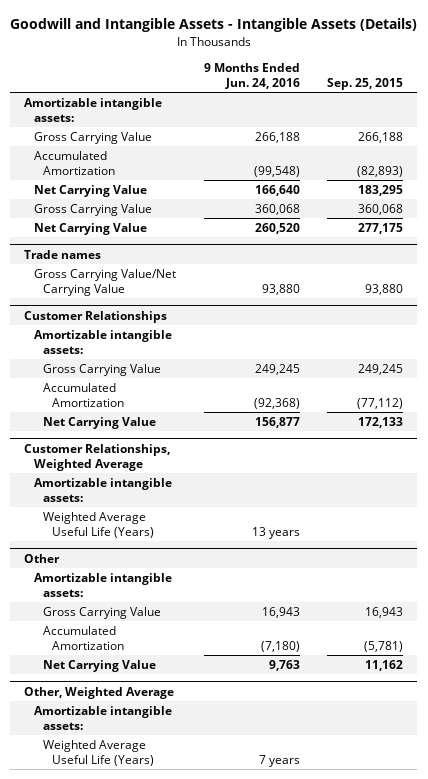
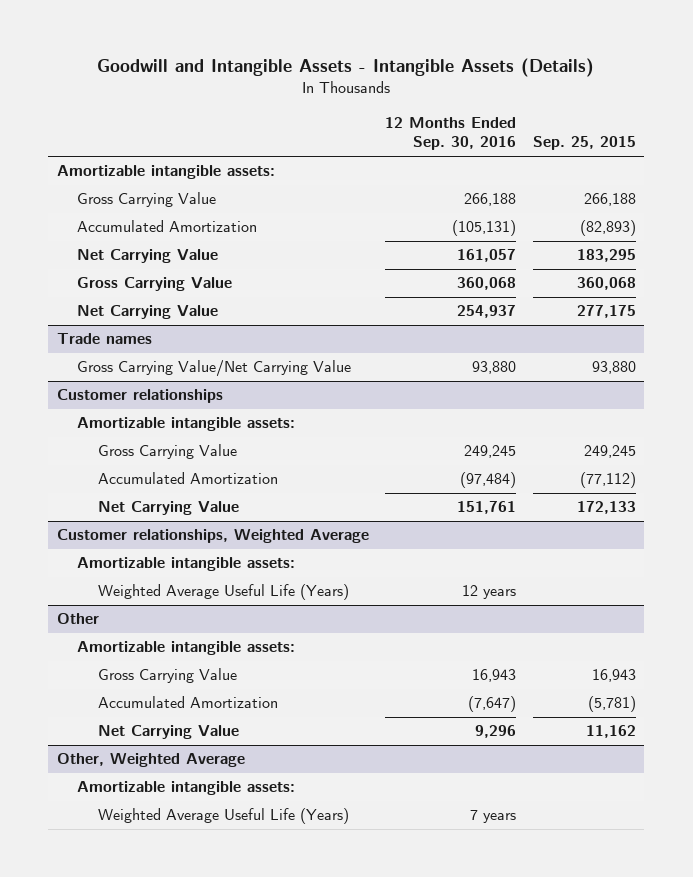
[203,62,300,90] 9 Months Ended Jun. 24, 2016 -> none
none -> [385,116,517,151] 12 Months Ended Sep. 30, 2016
[24,310,168,323] Customer Relationships -> [56,389,223,404] Customer relationships
[24,443,171,472] Customer Relationships, Weighted Average -> [56,529,369,544] Customer relationships, Weighted Average

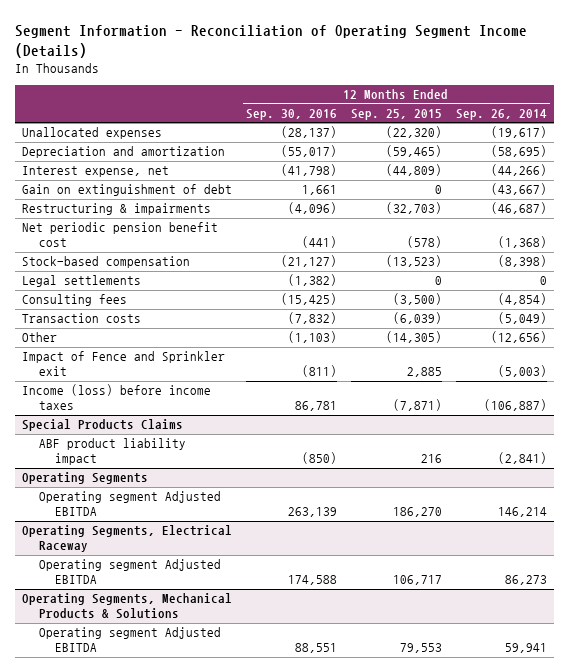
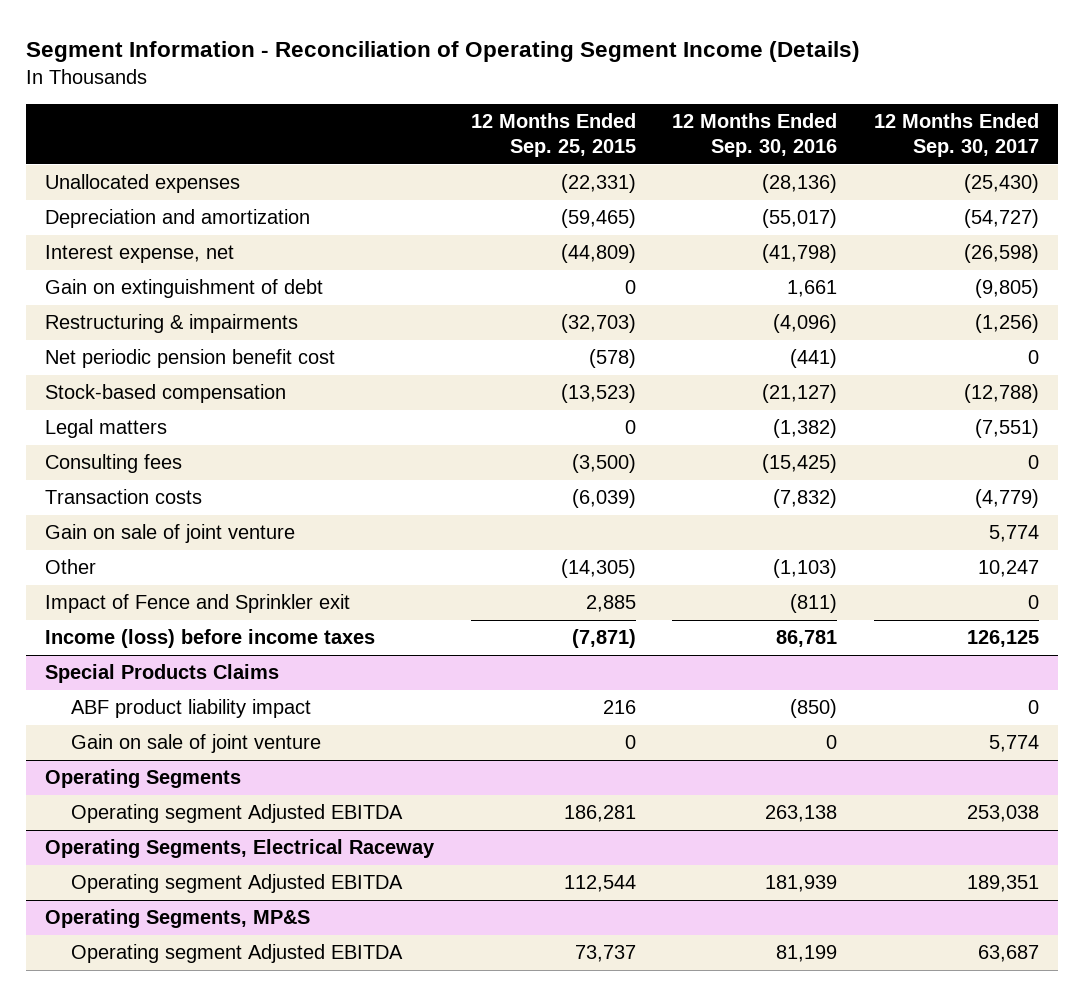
[455,108,547,120] Sep. 26, 2014 -> none
none -> [874,112,1040,157] 12 Months Ended Sep. 30, 2017
[281,126,338,139] (28,137) -> [762,174,838,194] (28,136)
[385,126,442,139] (22,320) -> [560,174,636,194] (22,331)
[22,275,142,288] Legal settlements -> [44,419,167,439] Legal matters
none -> [44,524,295,544] Gain on sale of joint venture
none -> [71,734,322,754] Gain on sale of joint venture
[288,507,338,518] 263,139 -> [765,805,838,823] 263,138
[392,507,442,518] 186,270 -> [563,805,636,823] 186,281
[22,593,233,620] Operating Segments, Mechanical Products & Solutions -> none
[288,575,338,586] 174,588 -> [765,875,838,893] 181,939
[392,575,442,586] 106,717 -> [563,875,636,893] 112,544
none -> [44,909,310,929] Operating Segments, MP&S
[295,643,338,654] 88,551 -> [776,945,838,963] 81,199
[399,643,442,654] 79,553 -> [574,945,636,963] 73,737

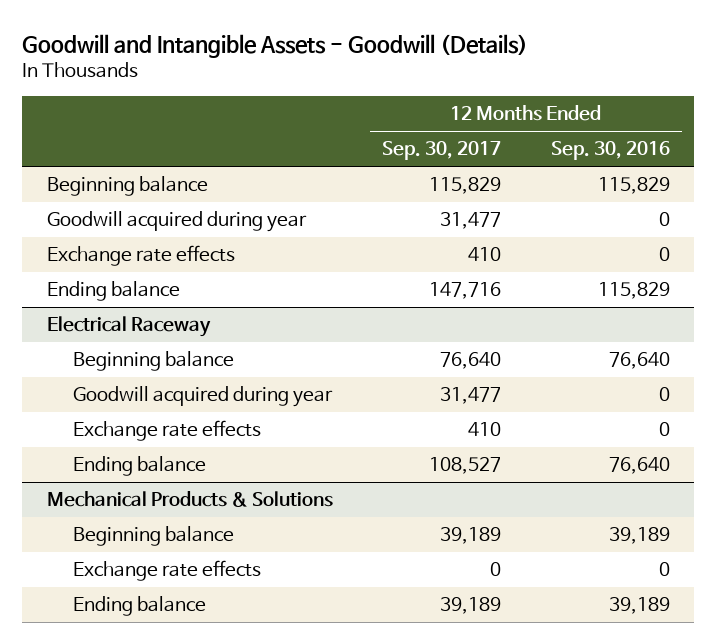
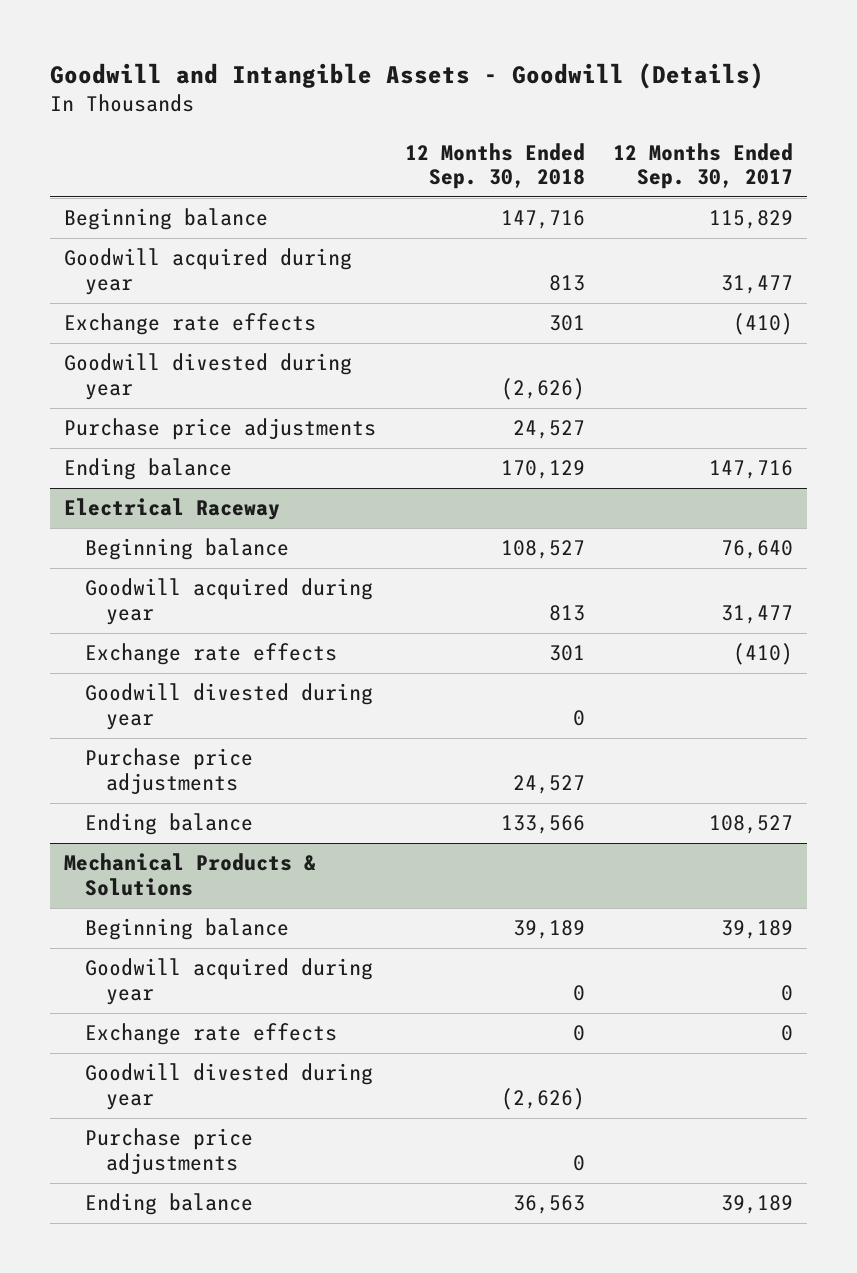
[550,141,670,161] Sep. 30, 2016 -> none
none -> [404,142,585,190] 12 Months Ended Sep. 30, 2018
[468,247,502,262] 410 -> [732,313,793,336] (410)
none -> [64,353,353,400] Goodwill divested during year
none -> [64,418,377,441] Purchase price adjustments
[468,422,502,437] 410 -> [732,643,793,666] (410)
none -> [84,683,373,730] Goodwill divested during year
none -> [84,748,253,795] Purchase price adjustments
none -> [84,958,373,1005] Goodwill acquired during year
none -> [84,1063,373,1110] Goodwill divested during year
none -> [84,1128,253,1175] Purchase price adjustments

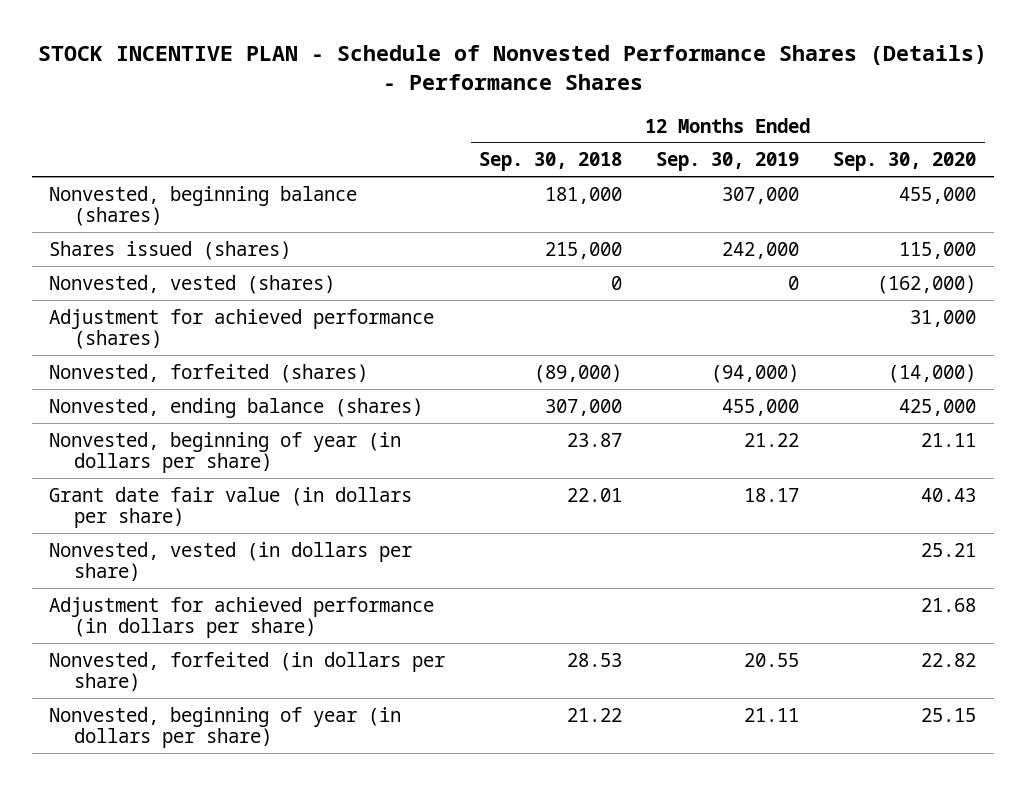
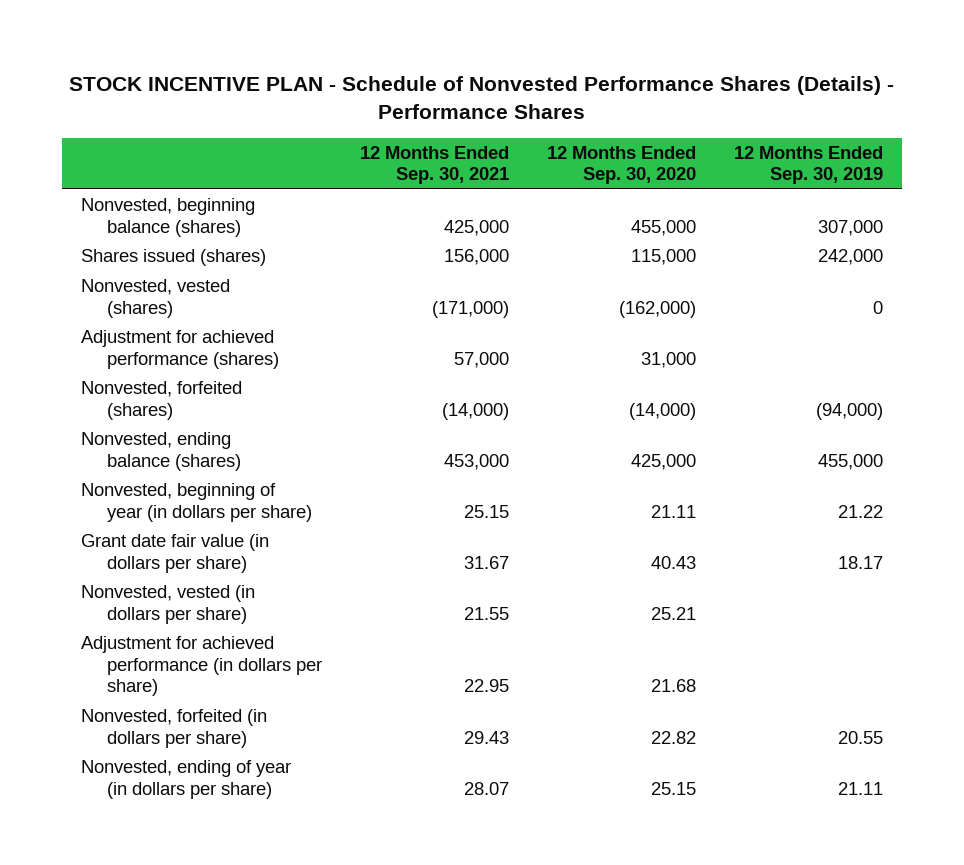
[479,152,623,172] Sep. 30, 2018 -> none
none -> [359,145,509,185] 12 Months Ended Sep. 30, 2021
[49,706,402,749] Nonvested, beginning of year (in dollars per share) -> [81,760,292,799] Nonvested, ending of year (in dollars per share)

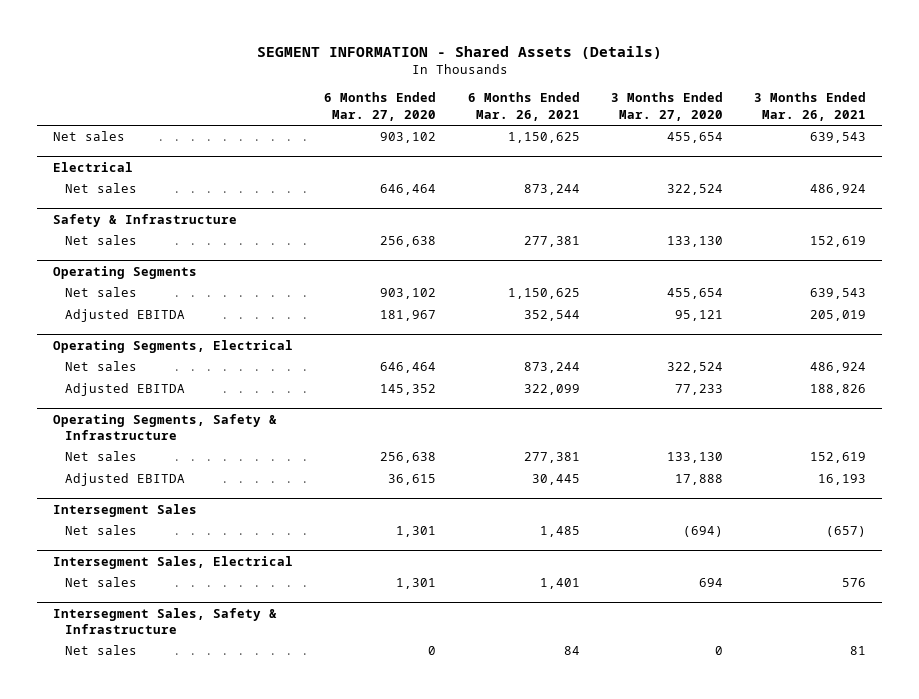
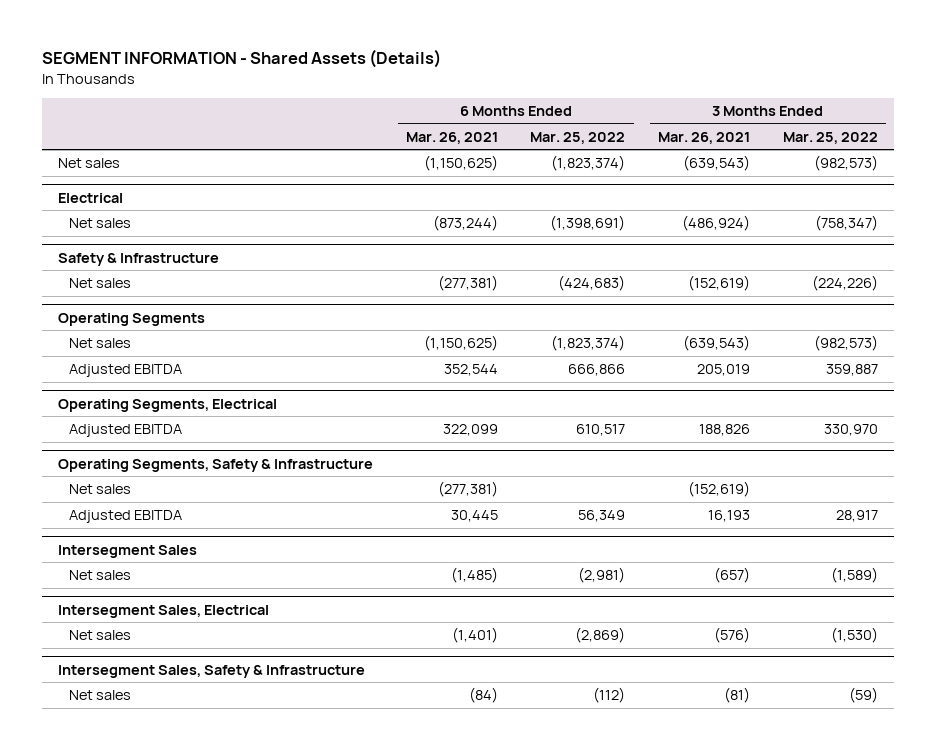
[324,92,437,121] 6 Months Ended Mar. 27, 2020 -> none
[610,92,723,121] 3 Months Ended Mar. 27, 2020 -> none
none -> [530,131,626,144] Mar. 25, 2022
none -> [782,131,878,144] Mar. 25, 2022
[507,132,580,144] 1,150,625 -> [423,155,498,172] (1,150,625)
[810,132,867,144] 639,543 -> [682,155,750,172] (639,543)
[523,184,580,196] 873,244 -> [432,215,498,232] (873,244)
[810,184,867,196] 486,924 -> [681,215,750,232] (486,924)
[523,236,580,248] 277,381 -> [437,275,498,292] (277,381)
[810,236,867,248] 152,619 -> [687,275,750,292] (152,619)
[507,288,580,300] 1,150,625 -> [423,335,498,352] (1,150,625)
[810,288,867,300] 639,543 -> [682,335,750,352] (639,543)
[65,361,138,372] Net sales -> none
[523,452,580,464] 277,381 -> [437,481,498,498] (277,381)
[810,452,867,464] 152,619 -> [687,481,750,498] (152,619)
[539,526,580,538] 1,485 -> [450,567,498,584] (1,485)
[539,578,580,590] 1,401 -> [451,627,498,644] (1,401)
[842,578,867,588] 576 -> [713,627,750,644] (576)
[563,646,580,656] 84 -> [468,687,498,704] (84)
[850,646,867,656] 81 -> [723,687,750,704] (81)

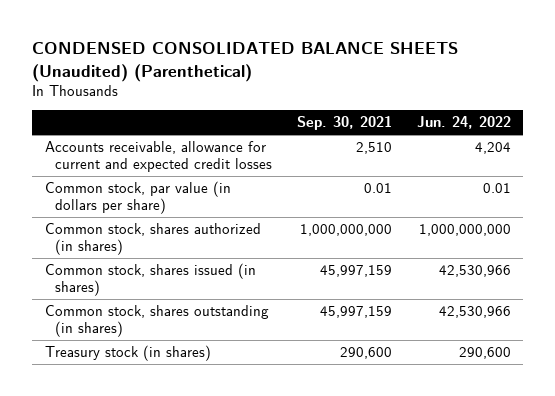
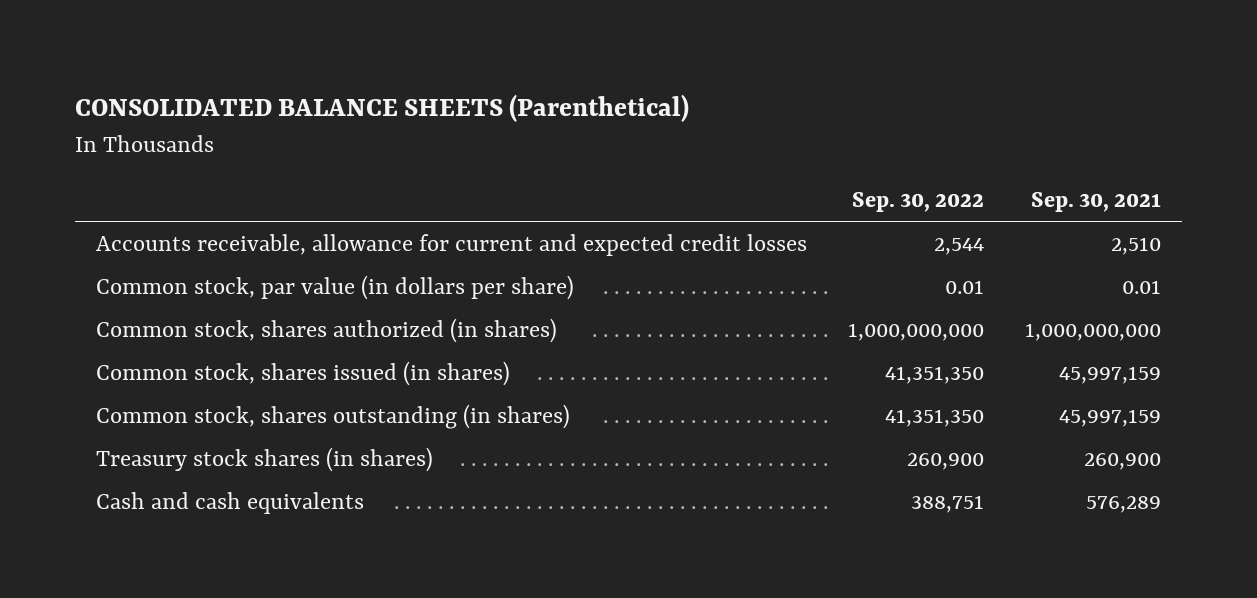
[32,42,459,82] CONDENSED CONSOLIDATED BALANCE SHEETS (Unaudited) (Parenthetical) -> [75,94,690,123] CONSOLIDATED BALANCE SHEETS (Parenthetical)
[416,116,511,130] Jun. 24, 2022 -> none
none -> [852,192,985,213] Sep. 30, 2022
[44,344,211,361] Treasury stock (in shares) -> [96,447,434,473] Treasury stock shares (in shares)
[339,346,392,359] 290,600 -> [1084,453,1162,471] 260,900
none -> [96,492,365,515] Cash and cash equivalents

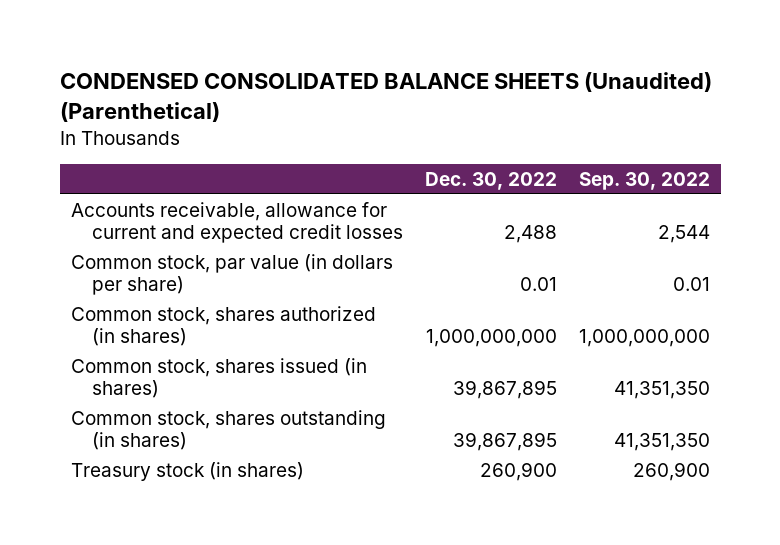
[75,94,690,123] CONSOLIDATED BALANCE SHEETS (Parenthetical) -> [59,72,712,122] CONDENSED CONSOLIDATED BALANCE SHEETS (Unaudited) (Parenthetical)
[1031,192,1162,213] Sep. 30, 2021 -> none
none -> [424,171,557,190] Dec. 30, 2022
[96,492,365,515] Cash and cash equivalents -> none
[96,447,434,473] Treasury stock shares (in shares) -> [70,461,304,481] Treasury stock (in shares)

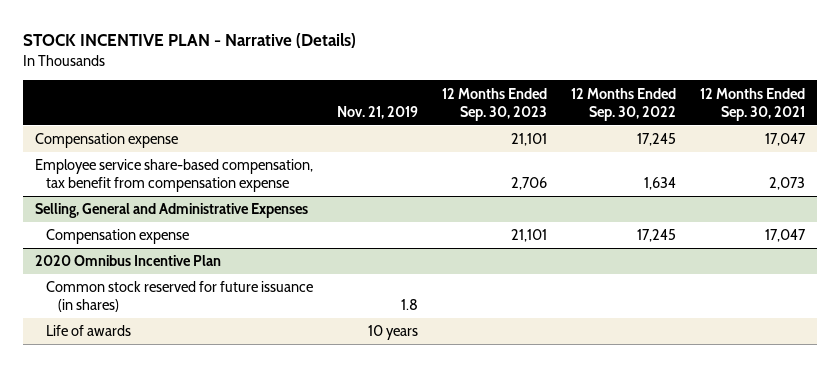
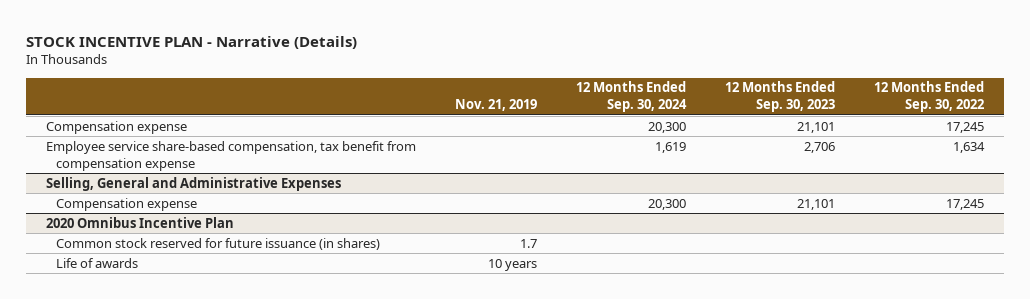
[699,87,805,121] 12 Months Ended Sep. 30, 2021 -> none
none -> [575,81,687,113] 12 Months Ended Sep. 30, 2024
[401,299,419,311] 1.8 -> [519,238,537,248] 1.7

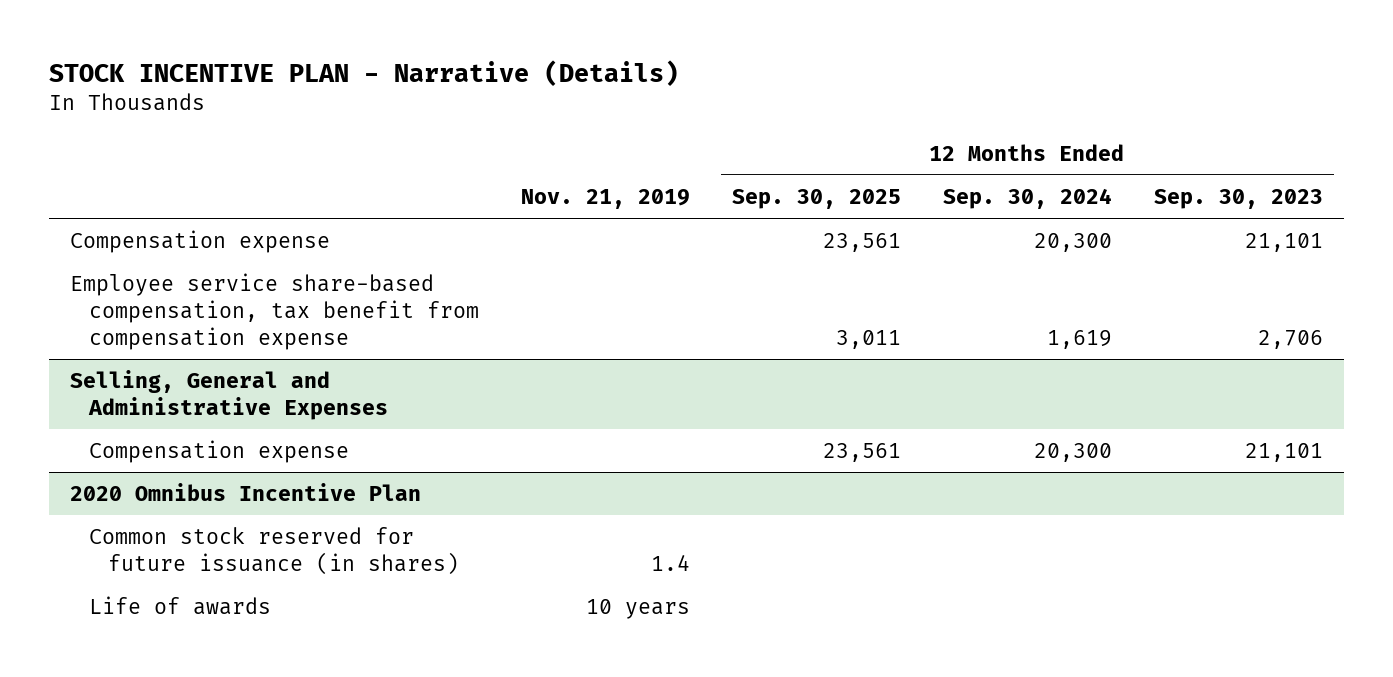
[874,81,985,113] 12 Months Ended Sep. 30, 2022 -> none
none -> [731,188,901,209] Sep. 30, 2025
[519,238,537,248] 1.7 -> [650,553,690,571] 1.4

